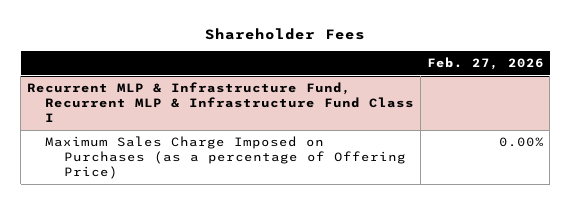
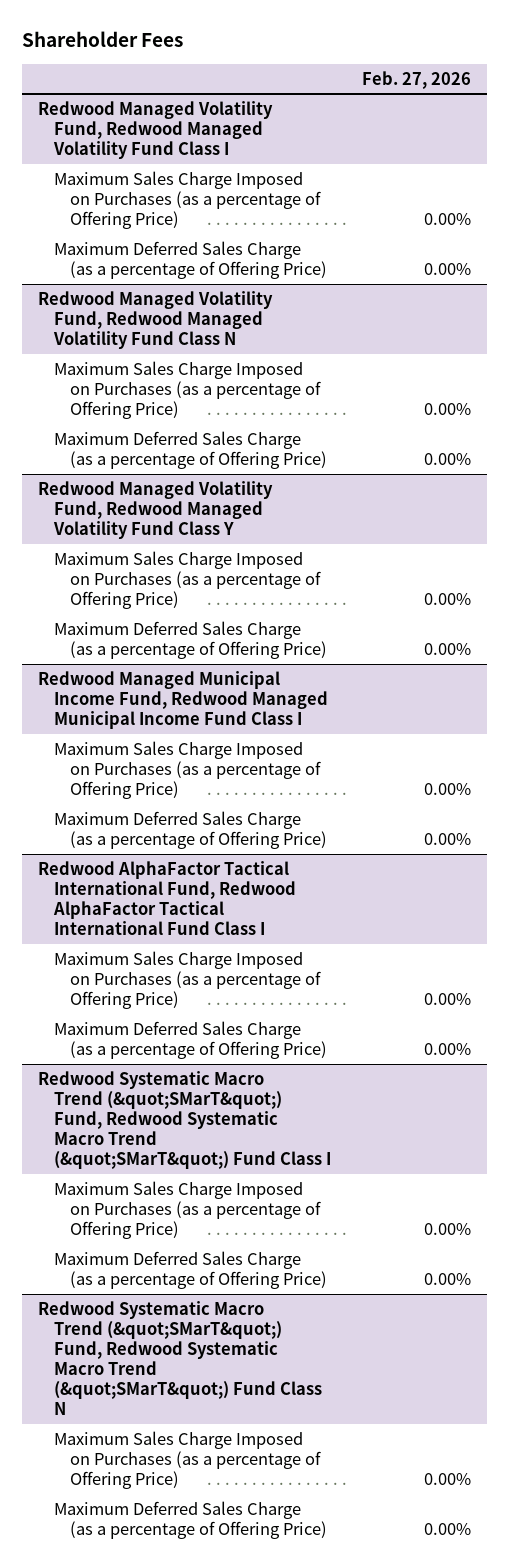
[26,82,415,123] Recurrent MLP & Infrastructure Fund, Recurrent MLP & Infrastructure Fund Class I -> none
none -> [37,100,273,160] Redwood Managed Volatility Fund, Redwood Managed Volatility Fund Class I
none -> [53,240,327,280] Maximum Deferred Sales Charge (as a percentage of Offering Price)
none -> [37,290,273,350] Redwood Managed Volatility Fund, Redwood Managed Volatility Fund Class N
none -> [53,360,321,420] Maximum Sales Charge Imposed on Purchases (as a percentage of Offering Price)
none -> [53,430,327,470] Maximum Deferred Sales Charge (as a percentage of Offering Price)
none -> [37,480,273,540] Redwood Managed Volatility Fund, Redwood Managed Volatility Fund Class Y
none -> [53,550,321,610] Maximum Sales Charge Imposed on Purchases (as a percentage of Offering Price)
none -> [53,620,327,660] Maximum Deferred Sales Charge (as a percentage of Offering Price)
none -> [37,670,328,730] Redwood Managed Municipal Income Fund, Redwood Managed Municipal Income Fund Class I
none -> [53,740,321,800] Maximum Sales Charge Imposed on Purchases (as a percentage of Offering Price)
none -> [53,810,327,850] Maximum Deferred Sales Charge (as a percentage of Offering Price)
none -> [37,860,296,936] Redwood AlphaFactor Tactical International Fund, Redwood AlphaFactor Tactical International Fund Class I
none -> [53,950,321,1010] Maximum Sales Charge Imposed on Purchases (as a percentage of Offering Price)
none -> [53,1020,327,1060] Maximum Deferred Sales Charge (as a percentage of Offering Price)
none -> [37,1070,331,1170] Redwood Systematic Macro Trend (&quot;SMarT&quot;) Fund, Redwood Systematic Macro Trend (&quot;SMarT&quot;) Fund Class I
none -> [53,1180,321,1240] Maximum Sales Charge Imposed on Purchases (as a percentage of Offering Price)
none -> [53,1250,327,1290] Maximum Deferred Sales Charge (as a percentage of Offering Price)
none -> [37,1300,322,1416] Redwood Systematic Macro Trend (&quot;SMarT&quot;) Fund, Redwood Systematic Macro Trend (&quot;SMarT&quot;) Fund Class N
none -> [53,1430,321,1490] Maximum Sales Charge Imposed on Purchases (as a percentage of Offering Price)
none -> [53,1500,327,1540] Maximum Deferred Sales Charge (as a percentage of Offering Price)

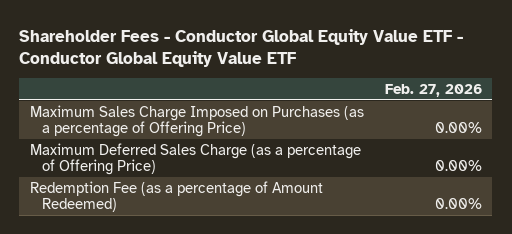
[21,31,183,48] Shareholder Fees -> [19,28,464,67] Shareholder Fees - Conductor Global Equity Value ETF - Conductor Global Equity Value ETF
[37,100,273,160] Redwood Managed Volatility Fund, Redwood Managed Volatility Fund Class I -> none
[37,290,273,350] Redwood Managed Volatility Fund, Redwood Managed Volatility Fund Class N -> none
[53,360,321,420] Maximum Sales Charge Imposed on Purchases (as a percentage of Offering Price) -> none
[53,430,327,470] Maximum Deferred Sales Charge (as a percentage of Offering Price) -> none
[37,480,273,540] Redwood Managed Volatility Fund, Redwood Managed Volatility Fund Class Y -> none
[53,550,321,610] Maximum Sales Charge Imposed on Purchases (as a percentage of Offering Price) -> none
[53,620,327,660] Maximum Deferred Sales Charge (as a percentage of Offering Price) -> none
[37,670,328,730] Redwood Managed Municipal Income Fund, Redwood Managed Municipal Income Fund Class I -> none
[53,740,321,800] Maximum Sales Charge Imposed on Purchases (as a percentage of Offering Price) -> none
[53,810,327,850] Maximum Deferred Sales Charge (as a percentage of Offering Price) -> none
[37,860,296,936] Redwood AlphaFactor Tactical International Fund, Redwood AlphaFactor Tactical International Fund Class I -> none
[53,950,321,1010] Maximum Sales Charge Imposed on Purchases (as a percentage of Offering Price) -> none
[53,1020,327,1060] Maximum Deferred Sales Charge (as a percentage of Offering Price) -> none
[37,1070,331,1170] Redwood Systematic Macro Trend (&quot;SMarT&quot;) Fund, Redwood Systematic Macro Trend (&quot;SMarT&quot;) Fund Class I -> none
[53,1180,321,1240] Maximum Sales Charge Imposed on Purchases (as a percentage of Offering Price) -> none
[53,1250,327,1290] Maximum Deferred Sales Charge (as a percentage of Offering Price) -> none
[37,1300,322,1416] Redwood Systematic Macro Trend (&quot;SMarT&quot;) Fund, Redwood Systematic Macro Trend (&quot;SMarT&quot;) Fund Class N -> none
[53,1430,321,1490] Maximum Sales Charge Imposed on Purchases (as a percentage of Offering Price) -> none
[53,1500,327,1540] Maximum Deferred Sales Charge (as a percentage of Offering Price) -> none
none -> [29,180,323,213] Redemption Fee (as a percentage of Amount Redeemed)

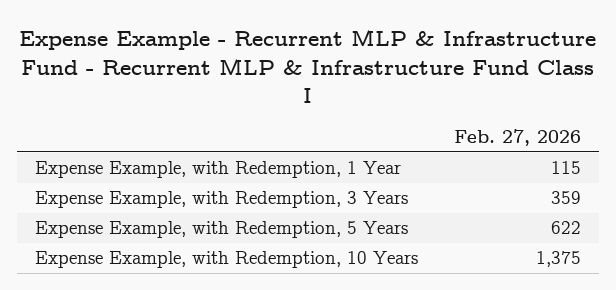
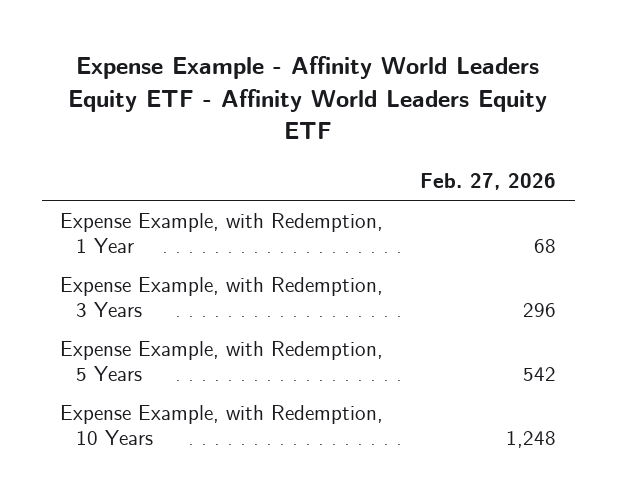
[18,28,596,104] Expense Example - Recurrent MLP & Infrastructure Fund - Recurrent MLP & Infrastructure Fund Class I -> [68,56,548,140] Expense Example - Affinity World Leaders Equity ETF - Affinity World Leaders Equity ETF
[550,161,581,175] 115 -> [534,238,557,253] 68
[550,191,581,205] 359 -> [523,302,557,317] 296
[550,221,581,235] 622 -> [523,366,557,381] 542
[535,251,581,268] 1,375 -> [506,430,557,448] 1,248

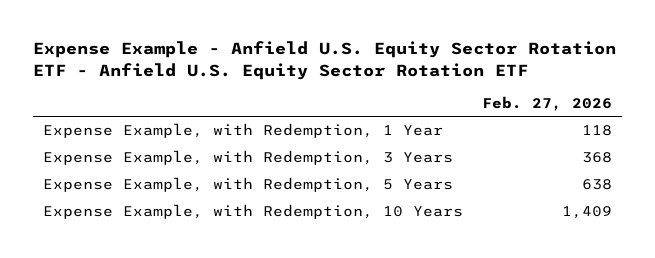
[68,56,548,140] Expense Example - Affinity World Leaders Equity ETF - Affinity World Leaders Equity ETF -> [33,41,617,80] Expense Example - Anfield U.S. Equity Sector Rotation ETF - Anfield U.S. Equity Sector Rotation ETF
[534,238,557,253] 68 -> [581,125,612,137] 118
[523,302,557,317] 296 -> [581,152,612,164] 368
[523,366,557,381] 542 -> [581,179,612,191] 638
[506,430,557,448] 1,248 -> [561,206,612,220] 1,409

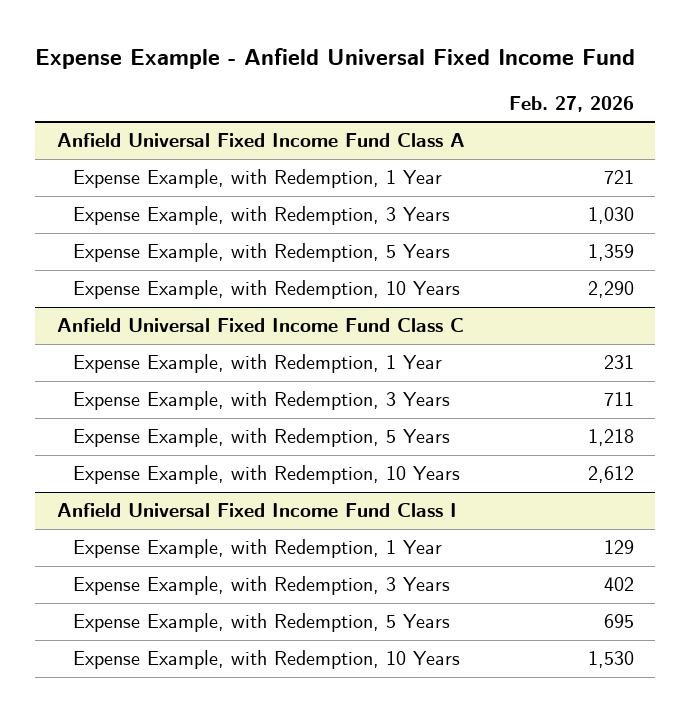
[33,41,617,80] Expense Example - Anfield U.S. Equity Sector Rotation ETF - Anfield U.S. Equity Sector Rotation ETF -> [35,48,636,70] Expense Example - Anfield Universal Fixed Income Fund
none -> [57,133,466,148] Anfield Universal Fixed Income Fund Class A
[581,125,612,137] 118 -> [603,170,634,185] 721
[581,152,612,164] 368 -> [587,207,634,225] 1,030
[581,179,612,191] 638 -> [587,244,634,262] 1,359
[561,206,612,220] 1,409 -> [587,281,634,299] 2,290
none -> [57,318,465,333] Anfield Universal Fixed Income Fund Class C
none -> [72,354,442,374] Expense Example, with Redemption, 1 Year
none -> [72,391,450,411] Expense Example, with Redemption, 3 Years
none -> [72,428,450,448] Expense Example, with Redemption, 5 Years
none -> [72,465,460,485] Expense Example, with Redemption, 10 Years
none -> [57,503,458,518] Anfield Universal Fixed Income Fund Class I
none -> [72,539,442,559] Expense Example, with Redemption, 1 Year
none -> [72,576,450,596] Expense Example, with Redemption, 3 Years
none -> [72,613,450,633] Expense Example, with Redemption, 5 Years
none -> [72,650,460,670] Expense Example, with Redemption, 10 Years

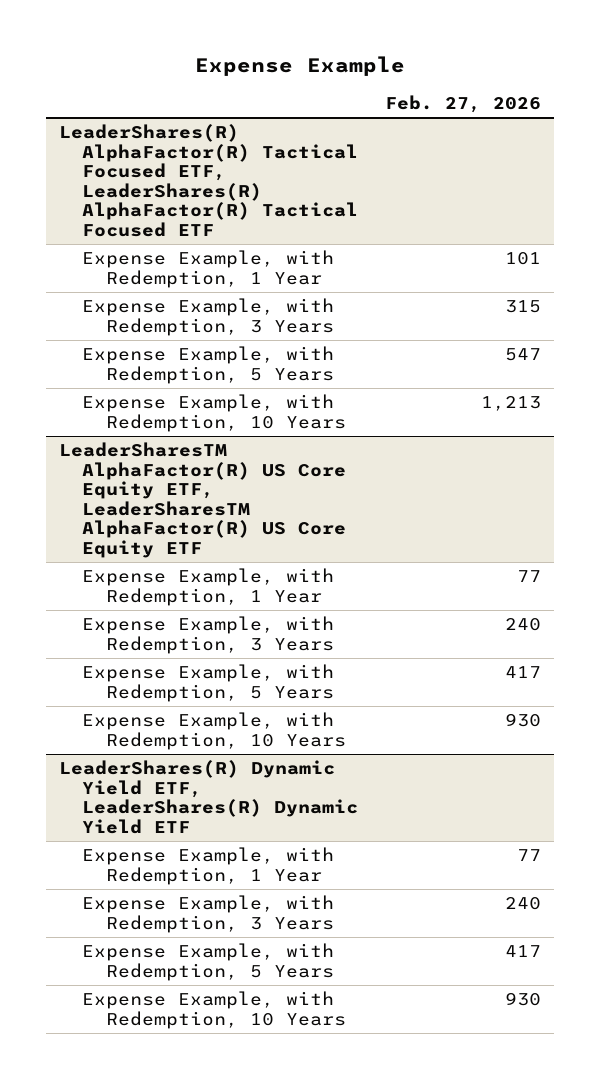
[35,48,636,70] Expense Example - Anfield Universal Fixed Income Fund -> [194,55,405,76] Expense Example
[57,133,466,148] Anfield Universal Fixed Income Fund Class A -> none
[57,318,465,333] Anfield Universal Fixed Income Fund Class C -> none
[57,503,458,518] Anfield Universal Fixed Income Fund Class I -> none
none -> [58,124,359,237] LeaderShares(R) AlphaFactor(R) Tactical Focused ETF, LeaderShares(R) AlphaFactor(R) Tactical Focused ETF
[603,170,634,185] 721 -> [504,252,541,266] 101
[587,207,634,225] 1,030 -> [504,300,541,314] 315
[587,244,634,262] 1,359 -> [504,348,541,362] 547
[587,281,634,299] 2,290 -> [480,396,541,412] 1,213
none -> [58,442,347,558] LeaderSharesTM AlphaFactor(R) US Core Equity ETF, LeaderSharesTM AlphaFactor(R) US Core Equity ETF
[603,355,634,370] 231 -> [516,570,541,583] 77
[603,392,634,407] 711 -> [504,618,541,632] 240
[587,429,634,447] 1,218 -> [504,666,541,679] 417
[587,466,634,484] 2,612 -> [504,713,541,728] 930
none -> [58,760,359,834] LeaderShares(R) Dynamic Yield ETF, LeaderShares(R) Dynamic Yield ETF
[603,540,634,555] 129 -> [516,849,541,862] 77
[603,577,634,592] 402 -> [504,897,541,911] 240
[603,614,634,629] 695 -> [504,945,541,958] 417
[587,651,634,669] 1,530 -> [504,992,541,1007] 930

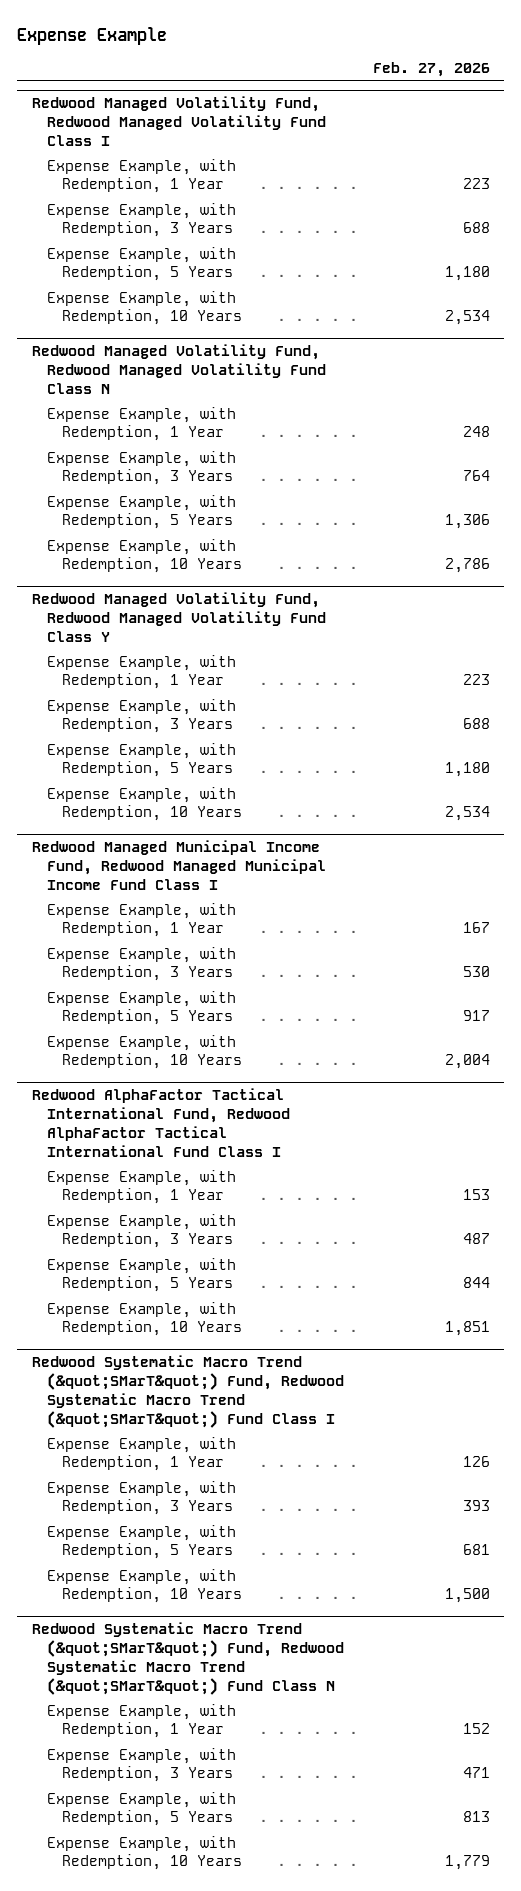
[58,124,359,237] LeaderShares(R) AlphaFactor(R) Tactical Focused ETF, LeaderShares(R) AlphaFactor(R) Tactical Focused ETF -> none
[58,442,347,558] LeaderSharesTM AlphaFactor(R) US Core Equity ETF, LeaderSharesTM AlphaFactor(R) US Core Equity ETF -> none
[58,760,359,834] LeaderShares(R) Dynamic Yield ETF, LeaderShares(R) Dynamic Yield ETF -> none
none -> [31,95,326,146] Redwood Managed Volatility Fund, Redwood Managed Volatility Fund Class I
[504,252,541,266] 101 -> [462,178,490,190] 223
[504,300,541,314] 315 -> [462,222,490,234] 688
[504,348,541,362] 547 -> [444,266,490,282] 1,180
[480,396,541,412] 1,213 -> [444,310,490,326] 2,534
none -> [31,343,326,394] Redwood Managed Volatility Fund, Redwood Managed Volatility Fund Class N
[516,570,541,583] 77 -> [462,426,490,438] 248
[504,618,541,632] 240 -> [462,470,490,482] 764
[504,666,541,679] 417 -> [444,514,490,530] 1,306
[504,713,541,728] 930 -> [444,558,490,574] 2,786
none -> [31,591,326,642] Redwood Managed Volatility Fund, Redwood Managed Volatility Fund Class Y
[516,849,541,862] 77 -> [462,674,490,686] 223
[504,897,541,911] 240 -> [462,718,490,730] 688
[504,945,541,958] 417 -> [444,762,490,778] 1,180
[504,992,541,1007] 930 -> [444,806,490,822] 2,534
none -> [31,839,326,890] Redwood Managed Municipal Income Fund, Redwood Managed Municipal Income Fund Class I
none -> [46,902,236,938] Expense Example, with Redemption, 1 Year
none -> [46,946,236,982] Expense Example, with Redemption, 3 Years
none -> [46,990,236,1026] Expense Example, with Redemption, 5 Years
none -> [46,1034,242,1070] Expense Example, with Redemption, 10 Years
none -> [31,1087,290,1157] Redwood AlphaFactor Tactical International Fund, Redwood AlphaFactor Tactical International Fund Class I
none -> [46,1169,236,1205] Expense Example, with Redemption, 1 Year
none -> [46,1213,236,1249] Expense Example, with Redemption, 3 Years
none -> [46,1257,236,1293] Expense Example, with Redemption, 5 Years
none -> [46,1301,242,1337] Expense Example, with Redemption, 10 Years
none -> [31,1354,344,1428] Redwood Systematic Macro Trend (&quot;SMarT&quot;) Fund, Redwood Systematic Macro Trend (&quot;SMarT&quot;) Fund Class I
none -> [46,1436,236,1472] Expense Example, with Redemption, 1 Year
none -> [46,1480,236,1516] Expense Example, with Redemption, 3 Years
none -> [46,1524,236,1560] Expense Example, with Redemption, 5 Years
none -> [46,1568,242,1604] Expense Example, with Redemption, 10 Years
none -> [31,1621,344,1695] Redwood Systematic Macro Trend (&quot;SMarT&quot;) Fund, Redwood Systematic Macro Trend (&quot;SMarT&quot;) Fund Class N
none -> [46,1703,236,1739] Expense Example, with Redemption, 1 Year
none -> [46,1747,236,1783] Expense Example, with Redemption, 3 Years
none -> [46,1791,236,1827] Expense Example, with Redemption, 5 Years
none -> [46,1835,242,1871] Expense Example, with Redemption, 10 Years

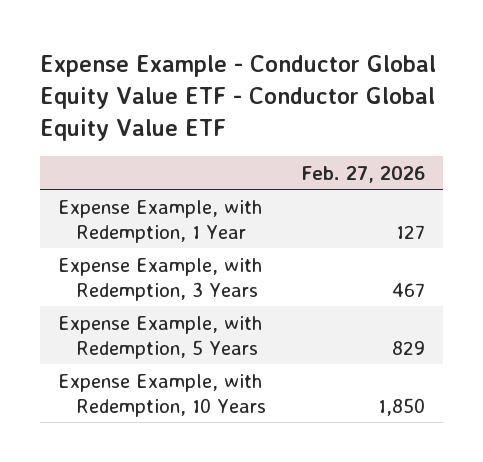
[17,26,168,45] Expense Example -> [40,55,437,141] Expense Example - Conductor Global Equity Value ETF - Conductor Global Equity Value ETF
[31,95,326,146] Redwood Managed Volatility Fund, Redwood Managed Volatility Fund Class I -> none
[31,343,326,394] Redwood Managed Volatility Fund, Redwood Managed Volatility Fund Class N -> none
[46,406,236,442] Expense Example, with Redemption, 1 Year -> none
[46,450,236,486] Expense Example, with Redemption, 3 Years -> none
[46,494,236,530] Expense Example, with Redemption, 5 Years -> none
[46,538,242,574] Expense Example, with Redemption, 10 Years -> none
[31,591,326,642] Redwood Managed Volatility Fund, Redwood Managed Volatility Fund Class Y -> none
[46,654,236,690] Expense Example, with Redemption, 1 Year -> none
[46,698,236,734] Expense Example, with Redemption, 3 Years -> none
[46,742,236,778] Expense Example, with Redemption, 5 Years -> none
[46,786,242,822] Expense Example, with Redemption, 10 Years -> none
[31,839,326,890] Redwood Managed Municipal Income Fund, Redwood Managed Municipal Income Fund Class I -> none
[46,902,236,938] Expense Example, with Redemption, 1 Year -> none
[46,946,236,982] Expense Example, with Redemption, 3 Years -> none
[46,990,236,1026] Expense Example, with Redemption, 5 Years -> none
[46,1034,242,1070] Expense Example, with Redemption, 10 Years -> none
[31,1087,290,1157] Redwood AlphaFactor Tactical International Fund, Redwood AlphaFactor Tactical International Fund Class I -> none
[46,1169,236,1205] Expense Example, with Redemption, 1 Year -> none
[46,1213,236,1249] Expense Example, with Redemption, 3 Years -> none
[46,1257,236,1293] Expense Example, with Redemption, 5 Years -> none
[46,1301,242,1337] Expense Example, with Redemption, 10 Years -> none
[31,1354,344,1428] Redwood Systematic Macro Trend (&quot;SMarT&quot;) Fund, Redwood Systematic Macro Trend (&quot;SMarT&quot;) Fund Class I -> none
[46,1436,236,1472] Expense Example, with Redemption, 1 Year -> none
[46,1480,236,1516] Expense Example, with Redemption, 3 Years -> none
[46,1524,236,1560] Expense Example, with Redemption, 5 Years -> none
[46,1568,242,1604] Expense Example, with Redemption, 10 Years -> none
[31,1621,344,1695] Redwood Systematic Macro Trend (&quot;SMarT&quot;) Fund, Redwood Systematic Macro Trend (&quot;SMarT&quot;) Fund Class N -> none
[46,1703,236,1739] Expense Example, with Redemption, 1 Year -> none
[46,1747,236,1783] Expense Example, with Redemption, 3 Years -> none
[46,1791,236,1827] Expense Example, with Redemption, 5 Years -> none
[46,1835,242,1871] Expense Example, with Redemption, 10 Years -> none
[462,178,490,190] 223 -> [396,224,426,239] 127
[462,222,490,234] 688 -> [392,282,426,297] 467
[444,266,490,282] 1,180 -> [392,340,426,355] 829
[444,310,490,326] 2,534 -> [378,397,426,416] 1,850

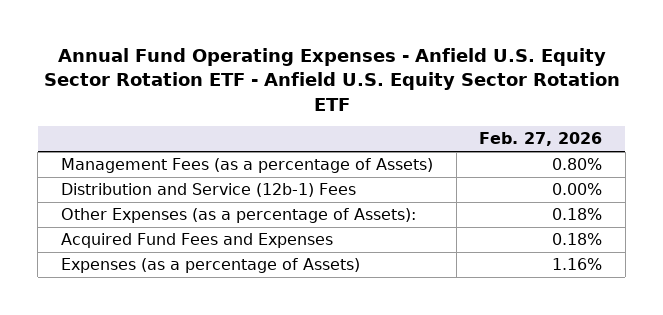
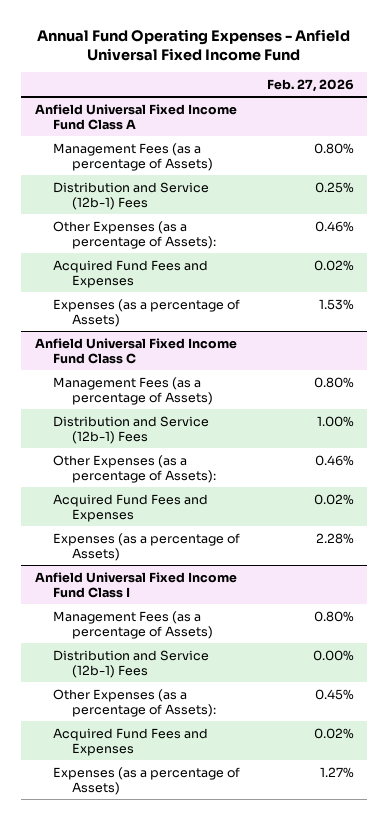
[43,48,620,111] Annual Fund Operating Expenses - Anfield U.S. Equity Sector Rotation ETF - Anfield U.S. Equity Sector Rotation ETF -> [37,28,351,61] Annual Fund Operating Expenses - Anfield Universal Fixed Income Fund
none -> [34,103,237,130] Anfield Universal Fixed Income Fund Class A
none -> [53,181,210,210] Distribution and Service (12b-1) Fees
none -> [53,220,217,249] Other Expenses (as a percentage of Assets):
none -> [53,259,209,288] Acquired Fund Fees and Expenses
none -> [53,298,241,327] Expenses (as a percentage of Assets)
none -> [34,337,237,364] Anfield Universal Fixed Income Fund Class C
none -> [53,376,214,405] Management Fees (as a percentage of Assets)
none -> [53,415,210,444] Distribution and Service (12b-1) Fees
none -> [53,454,217,483] Other Expenses (as a percentage of Assets):
none -> [53,493,209,522] Acquired Fund Fees and Expenses
none -> [53,532,241,561] Expenses (as a percentage of Assets)
none -> [34,571,237,598] Anfield Universal Fixed Income Fund Class I
none -> [53,610,214,639] Management Fees (as a percentage of Assets)
[552,208,603,221] 0.18% -> [315,688,355,700] 0.45%
[552,233,603,246] 0.18% -> [314,727,355,739] 0.02%
[552,258,603,271] 1.16% -> [320,766,355,778] 1.27%

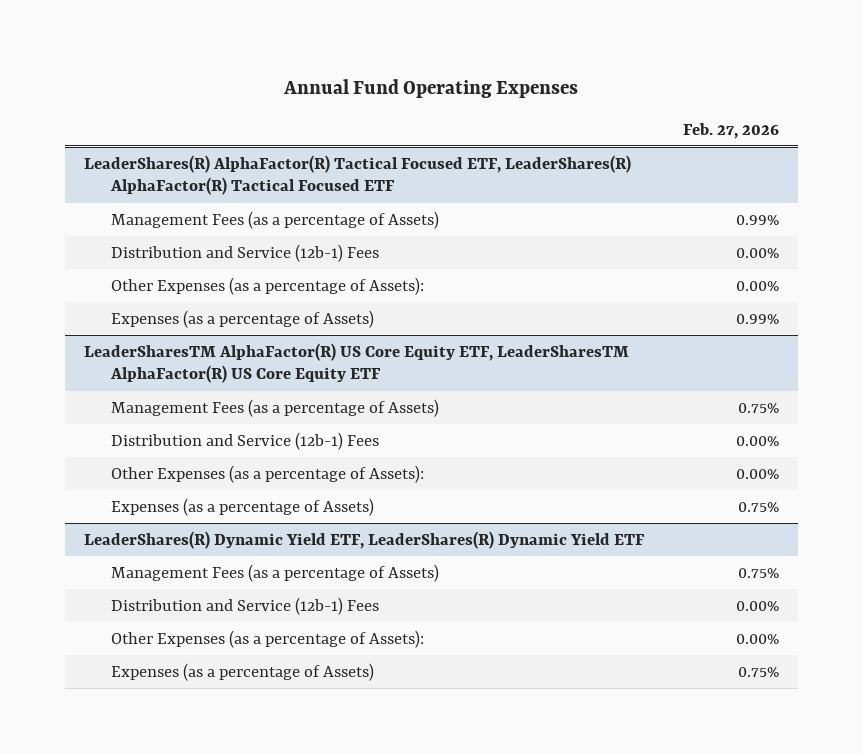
[37,28,351,61] Annual Fund Operating Expenses - Anfield Universal Fixed Income Fund -> [283,78,579,98] Annual Fund Operating Expenses
[34,103,237,130] Anfield Universal Fixed Income Fund Class A -> none
[53,181,210,210] Distribution and Service (12b-1) Fees -> none
[53,220,217,249] Other Expenses (as a percentage of Assets): -> none
[53,259,209,288] Acquired Fund Fees and Expenses -> none
[53,298,241,327] Expenses (as a percentage of Assets) -> none
[34,337,237,364] Anfield Universal Fixed Income Fund Class C -> none
[53,376,214,405] Management Fees (as a percentage of Assets) -> none
[53,415,210,444] Distribution and Service (12b-1) Fees -> none
[53,454,217,483] Other Expenses (as a percentage of Assets): -> none
[53,493,209,522] Acquired Fund Fees and Expenses -> none
[53,532,241,561] Expenses (as a percentage of Assets) -> none
[34,571,237,598] Anfield Universal Fixed Income Fund Class I -> none
[53,610,214,639] Management Fees (as a percentage of Assets) -> none
none -> [84,154,632,196] LeaderShares(R) AlphaFactor(R) Tactical Focused ETF, LeaderShares(R) AlphaFactor(R) Tactical Focused ETF
[314,142,355,154] 0.80% -> [735,214,779,225] 0.99%
[53,727,209,756] Acquired Fund Fees and Expenses -> none
[315,688,355,700] 0.45% -> [735,280,779,291] 0.00%
[320,766,355,778] 1.27% -> [735,313,779,324] 0.99%
none -> [84,342,630,384] LeaderSharesTM AlphaFactor(R) US Core Equity ETF, LeaderSharesTM AlphaFactor(R) US Core Equity ETF
none -> [111,398,440,417] Management Fees (as a percentage of Assets)
none -> [111,431,380,450] Distribution and Service (12b-1) Fees
none -> [111,464,425,483] Other Expenses (as a percentage of Assets):
none -> [111,497,375,516] Expenses (as a percentage of Assets)
none -> [84,530,646,549] LeaderShares(R) Dynamic Yield ETF, LeaderShares(R) Dynamic Yield ETF
none -> [111,563,440,582] Management Fees (as a percentage of Assets)
none -> [111,596,380,615] Distribution and Service (12b-1) Fees
none -> [111,629,425,648] Other Expenses (as a percentage of Assets):
none -> [111,662,375,681] Expenses (as a percentage of Assets)

